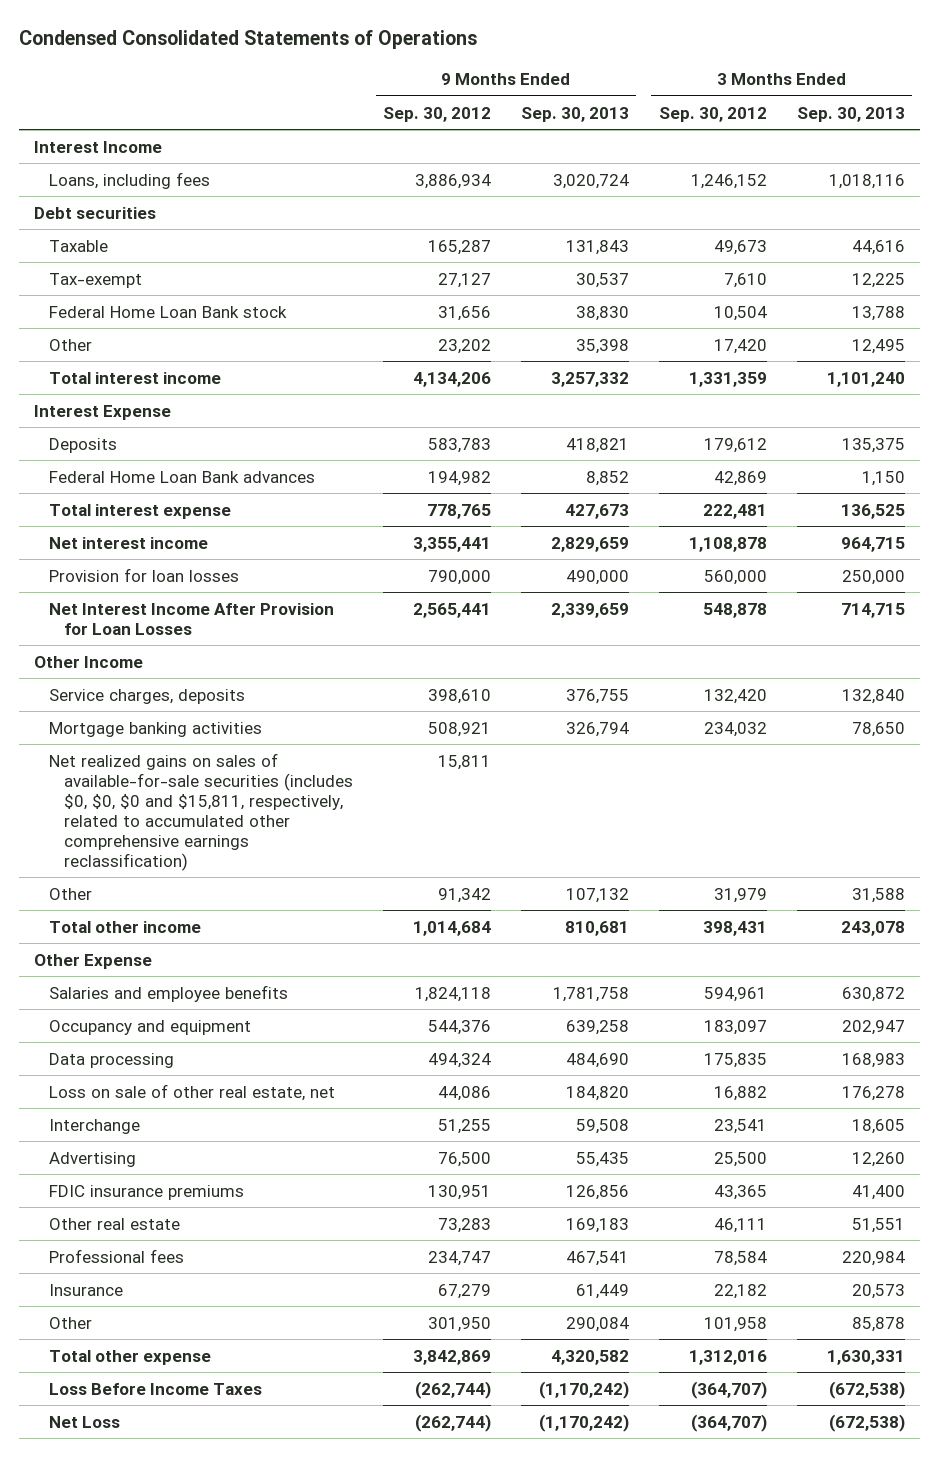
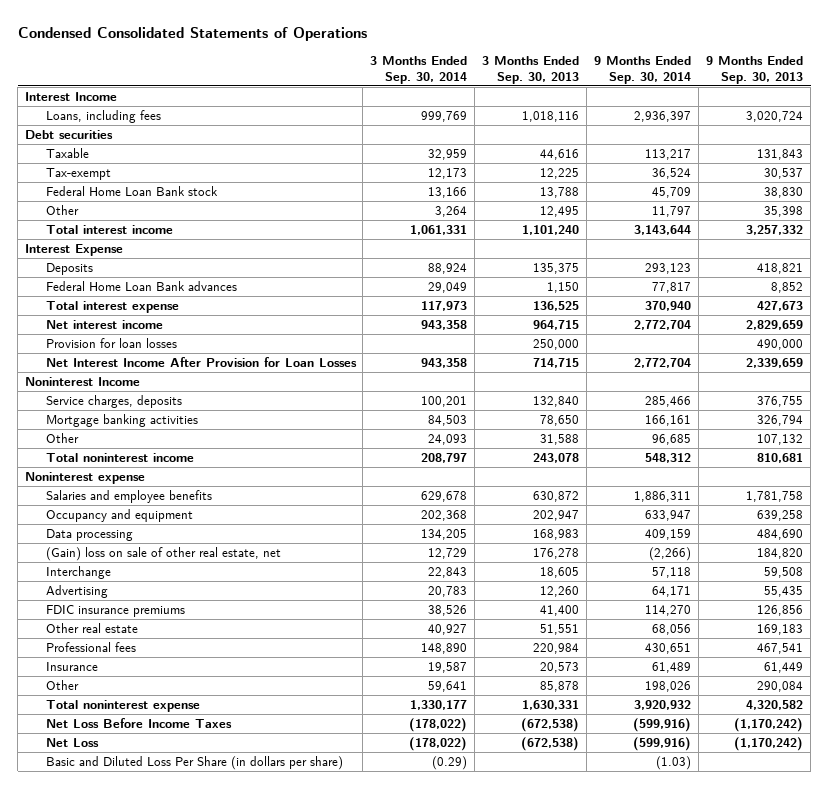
[383,106,492,122] Sep. 30, 2012 -> none
[658,106,767,122] Sep. 30, 2012 -> none
none -> [370,56,468,84] 3 Months Ended Sep. 30, 2014
none -> [594,56,692,84] 9 Months Ended Sep. 30, 2014
[33,655,143,668] Other Income -> [25,377,141,387] Noninterest Income
[48,752,354,871] Net realized gains on sales of available-for-sale securities (includes $0, $0, $0 and $15,811, respectively, related to accumulated other comprehensive earnings reclassification) -> none
[48,920,201,933] Total other income -> [45,453,194,463] Total noninterest income
[33,953,152,969] Other Expense -> [25,472,146,485] Noninterest expense
[48,1083,335,1101] Loss on sale of other real estate, net -> [45,547,281,562] (Gain) loss on sale of other real estate, net
[48,1349,211,1365] Total other expense -> [45,700,200,713] Total noninterest expense
[48,1382,262,1395] Loss Before Income Taxes -> [45,718,232,729] Net Loss Before Income Taxes
none -> [45,756,343,771] Basic and Diluted Loss Per Share (in dollars per share)

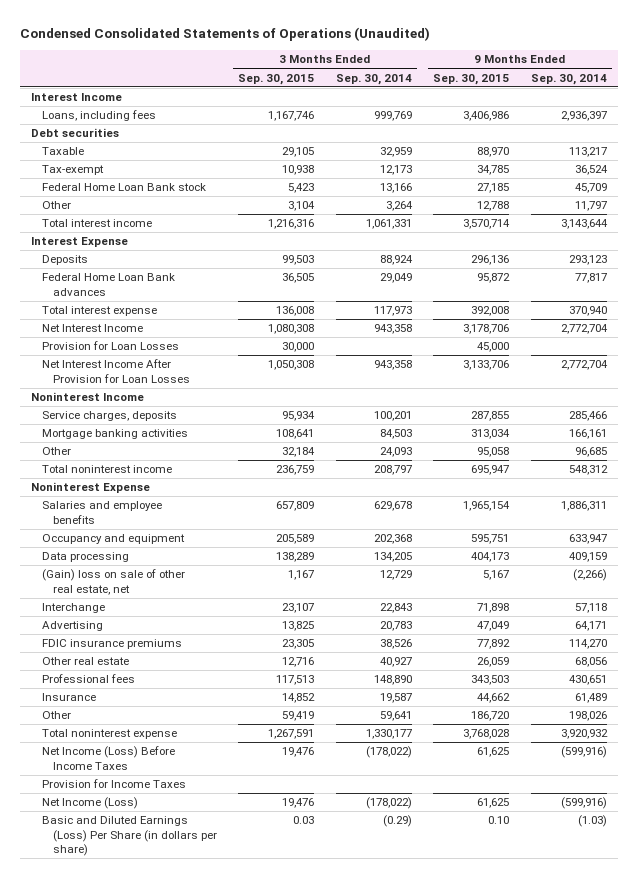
[17,27,367,42] Condensed Consolidated Statements of Operations -> [19,27,430,42] Condensed Consolidated Statements of Operations (Unaudited)
[482,56,580,84] 3 Months Ended Sep. 30, 2013 -> none
[706,56,804,84] 9 Months Ended Sep. 30, 2013 -> none
none -> [238,73,315,85] Sep. 30, 2015
none -> [433,73,510,85] Sep. 30, 2015
[45,320,163,330] Net interest income -> [41,324,143,333] Net Interest Income
[45,338,177,349] Provision for loan losses -> [41,341,179,351] Provision for Loan Losses
[25,472,146,485] Noninterest expense -> [30,482,150,494] Noninterest Expense
[45,718,232,729] Net Loss Before Income Taxes -> [41,746,175,770] Net Income (Loss) Before Income Taxes
none -> [41,779,186,789] Provision for Income Taxes
[45,738,99,748] Net Loss -> [41,797,138,810] Net Income (Loss)
[45,756,343,771] Basic and Diluted Loss Per Share (in dollars per share) -> [41,816,217,857] Basic and Diluted Earnings (Loss) Per Share (in dollars per share)

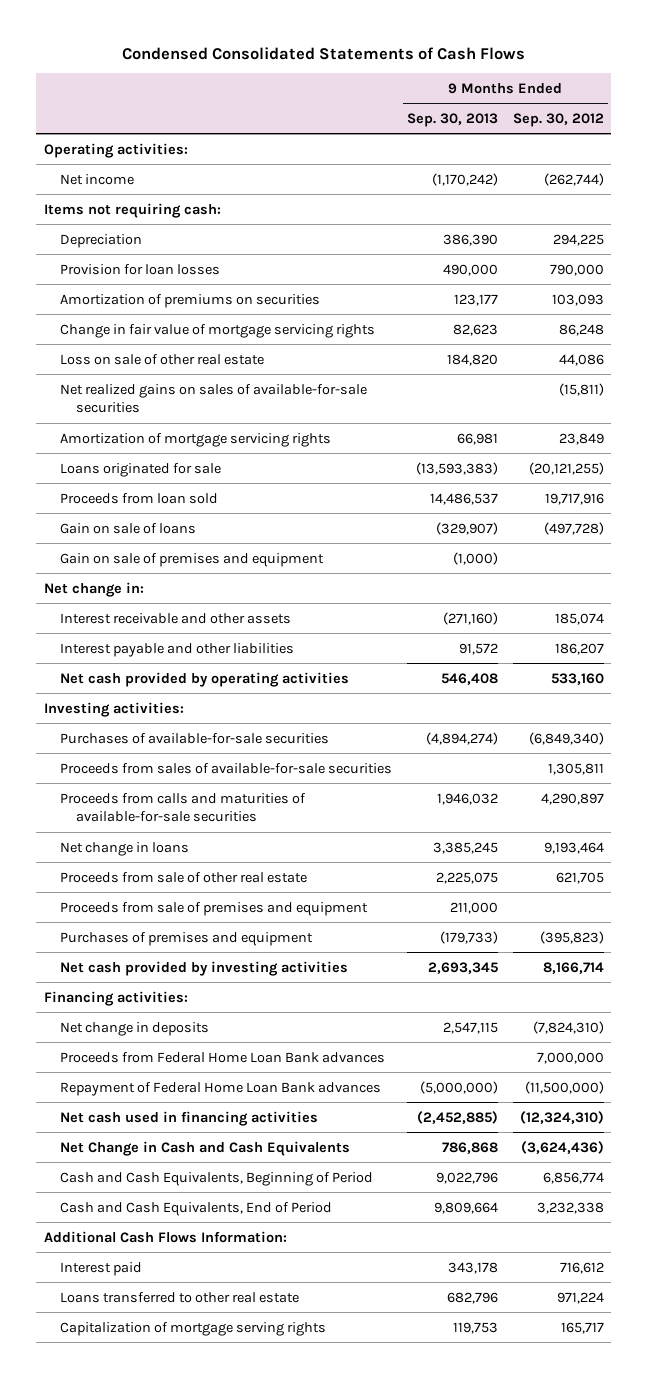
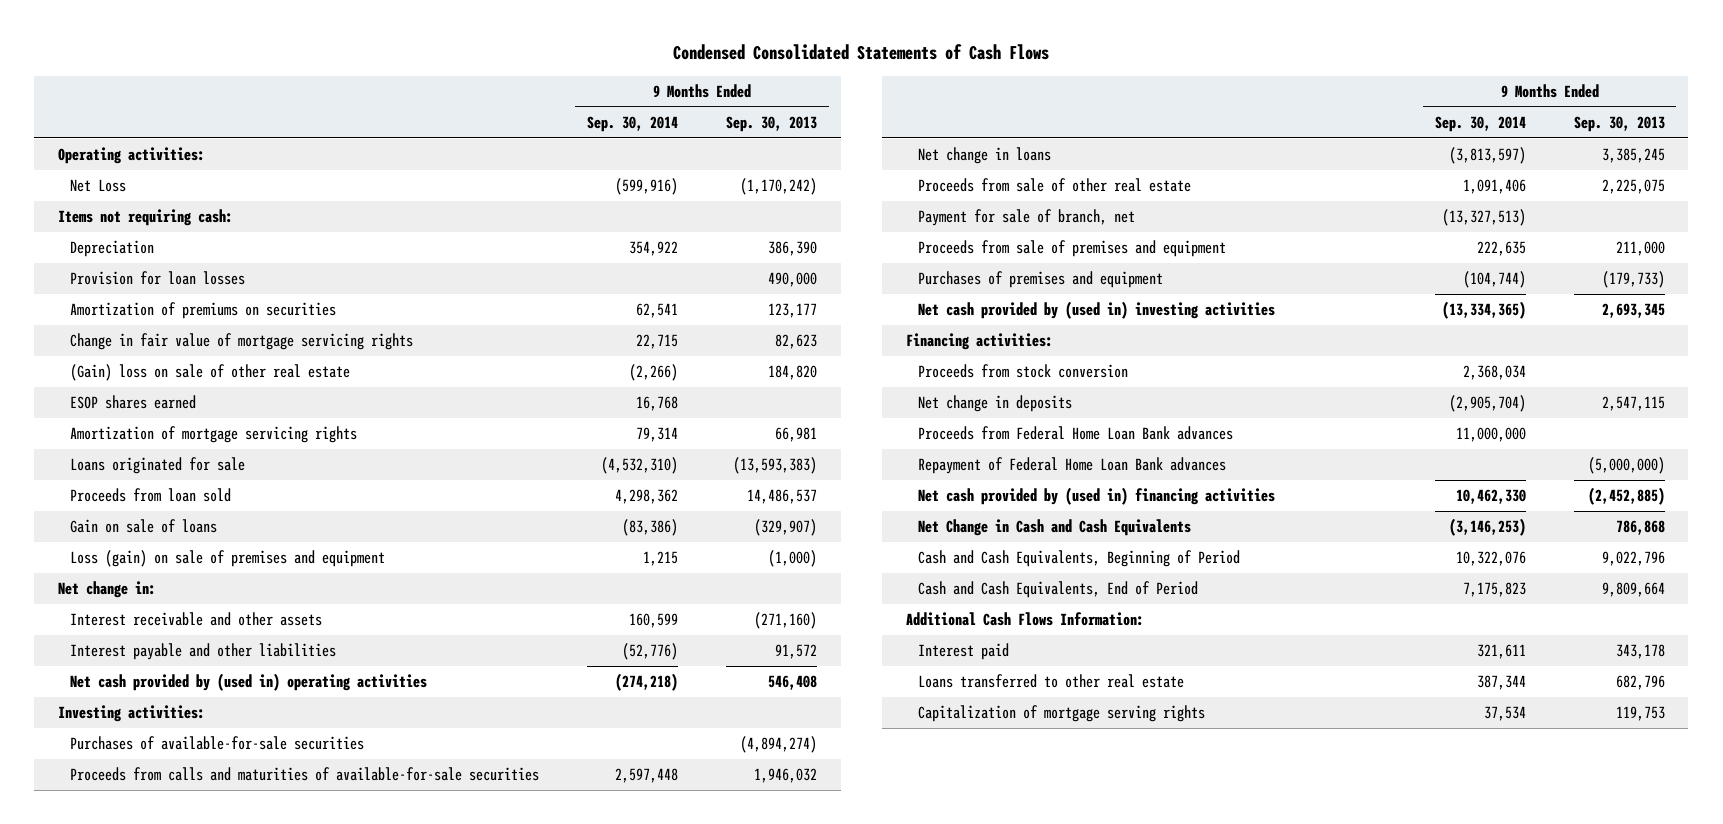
[512,112,604,127] Sep. 30, 2012 -> none
none -> [587,116,679,133] Sep. 30, 2014
[60,173,135,185] Net income -> [70,179,127,193] Net Loss
[60,383,368,414] Net realized gains on sales of available-for-sale securities -> none
[60,353,265,365] Loss on sale of other real estate -> [70,364,351,382] (Gain) loss on sale of other real estate
none -> [70,395,197,410] ESOP shares earned
[60,552,325,567] Gain on sale of premises and equipment -> [70,550,386,568] Loss (gain) on sale of premises and equipment
[60,671,350,687] Net cash provided by operating activities -> [70,673,428,692] Net cash provided by (used in) operating activities
[60,762,393,774] Proceeds from sales of available-for-sale securities -> none
none -> [917,209,1135,227] Payment for sale of branch, net
[60,960,349,976] Net cash provided by investing activities -> [917,301,1275,320] Net cash provided by (used in) investing activities
none -> [917,364,1128,379] Proceeds from stock conversion
[60,1110,319,1126] Net cash used in financing activities -> [917,487,1275,506] Net cash provided by (used in) financing activities

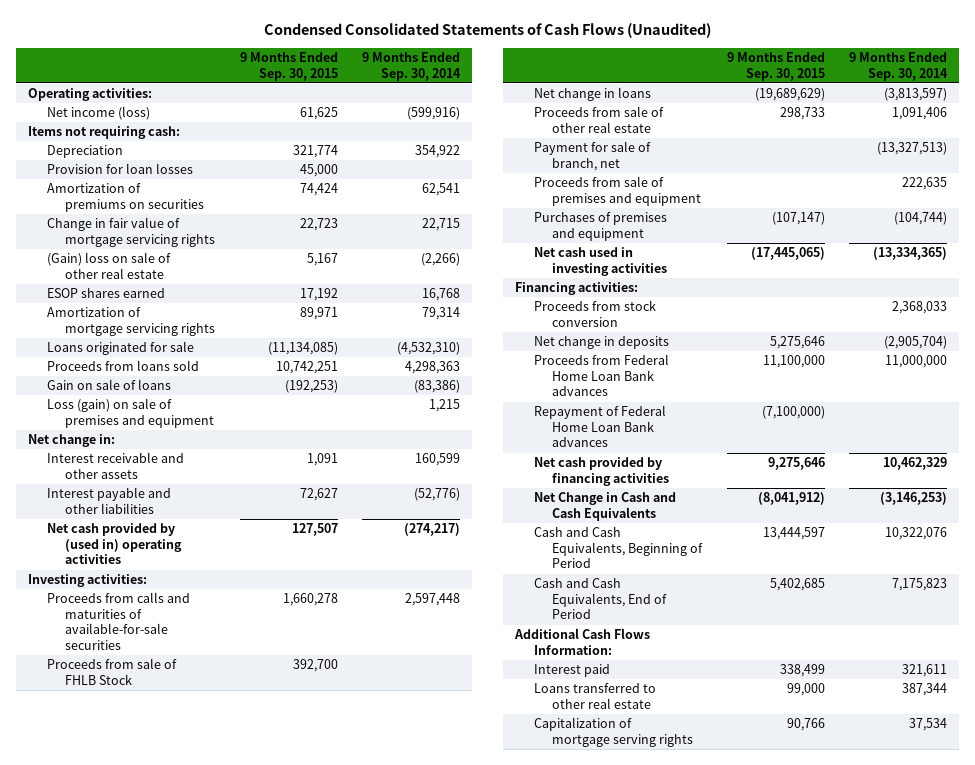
[673,44,1050,61] Condensed Consolidated Statements of Cash Flows -> [263,23,711,39] Condensed Consolidated Statements of Cash Flows (Unaudited)
[726,116,818,133] Sep. 30, 2013 -> none
none -> [239,52,338,81] 9 Months Ended Sep. 30, 2015
[70,179,127,193] Net Loss -> [46,106,150,121] Net income (loss)
[70,488,232,503] Proceeds from loan sold -> [46,360,199,372] Proceeds from loans sold
[615,489,679,505] 4,298,362 -> [404,361,460,375] 4,298,363
[615,673,679,692] (274,218) -> [403,523,460,537] (274,217)
[70,736,365,751] Purchases of available-for-sale securities -> none
none -> [46,658,177,685] Proceeds from sale of FHLB Stock
[917,301,1275,320] Net cash provided by (used in) investing activities -> [533,247,668,276] Net cash used in investing activities
[1462,365,1526,381] 2,368,034 -> [892,301,948,315] 2,368,033
[917,487,1275,506] Net cash provided by (used in) financing activities -> [533,457,670,486] Net cash provided by financing activities
[1455,489,1526,505] 10,462,330 -> [883,457,948,471] 10,462,329

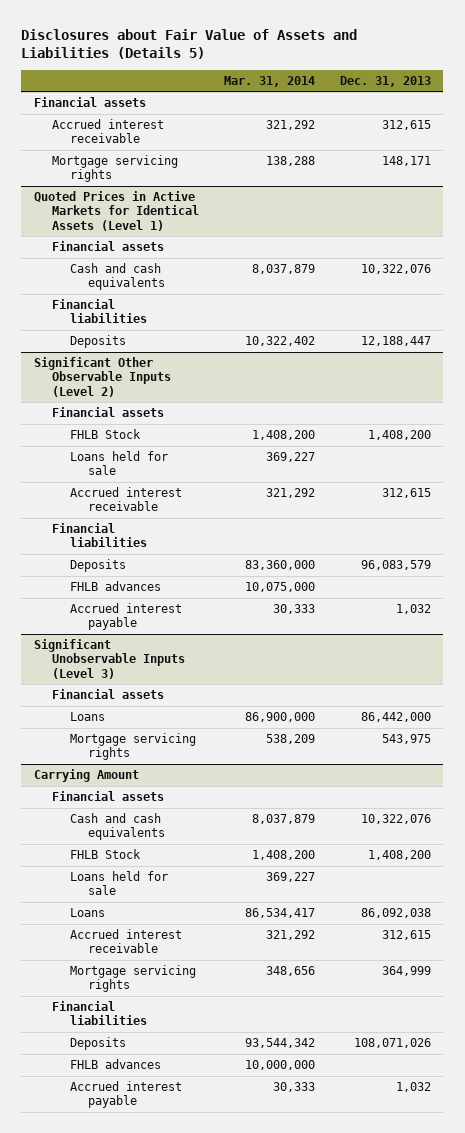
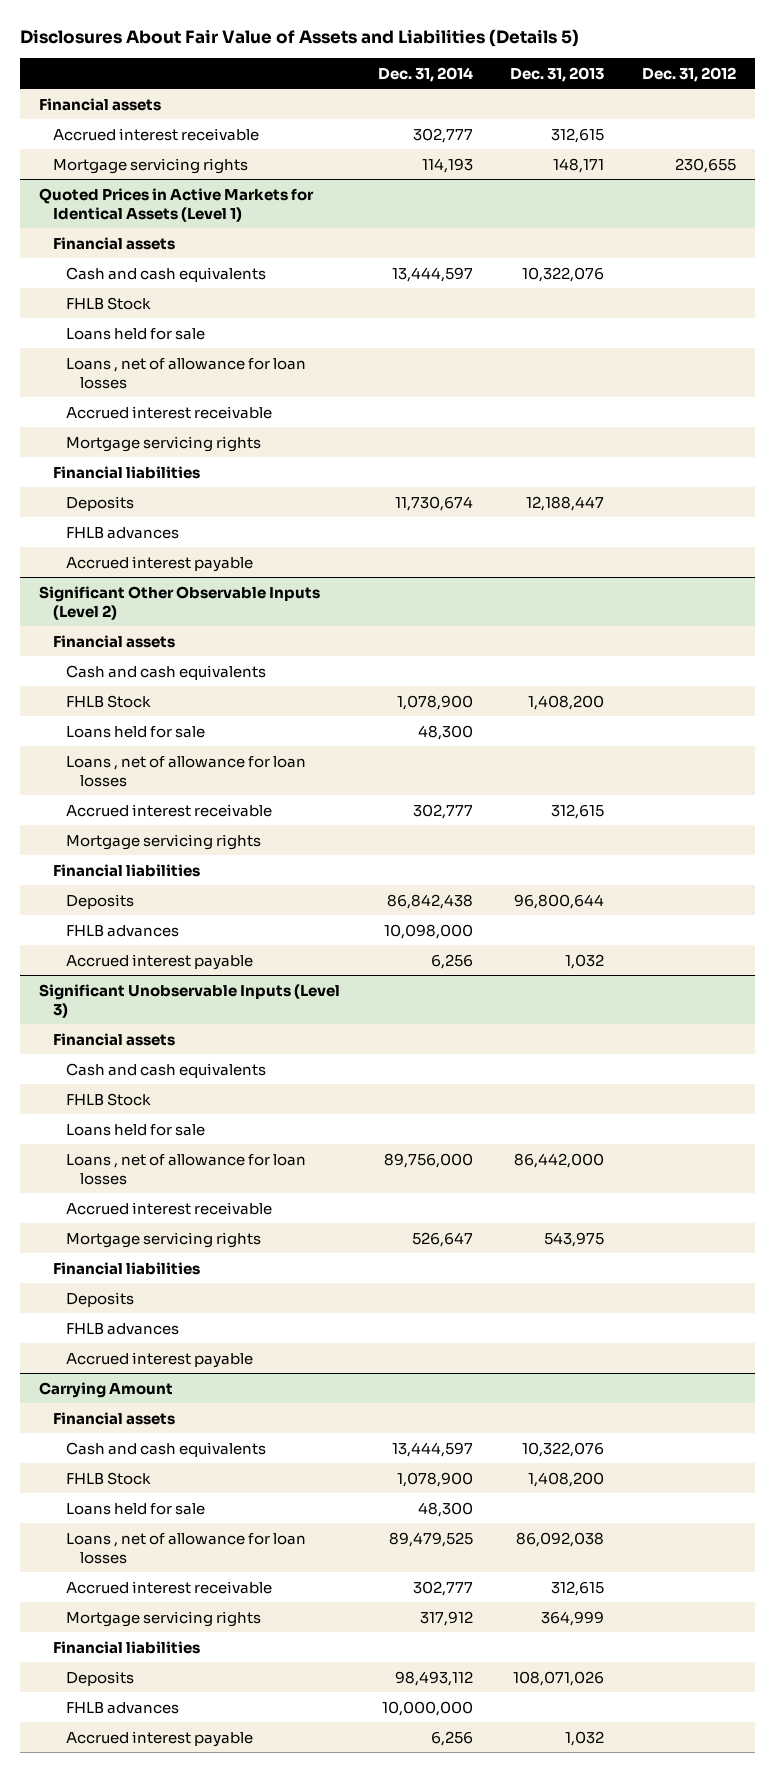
[21,28,358,59] Disclosures about Fair Value of Assets and Liabilities (Details 5) -> [20,29,580,48] Disclosures About Fair Value of Assets and Liabilities (Details 5)
[223,75,315,87] Mar. 31, 2014 -> none
none -> [377,66,473,82] Dec. 31, 2014
none -> [641,66,736,82] Dec. 31, 2012
none -> [66,296,152,310] FHLB Stock
none -> [66,327,206,340] Loans held for sale
none -> [66,357,307,389] Loans , net of allowance for loan losses
none -> [66,405,273,419] Accrued interest receivable
none -> [66,435,262,452] Mortgage servicing rights
none -> [66,526,180,539] FHLB advances
none -> [66,555,254,572] Accrued interest payable
none -> [66,664,267,680] Cash and cash equivalents
none -> [66,755,307,787] Loans , net of allowance for loan losses
none -> [66,833,262,850] Mortgage servicing rights
[360,560,431,571] 96,083,579 -> [514,893,605,909] 96,800,644
none -> [66,1062,267,1078] Cash and cash equivalents
none -> [66,1092,152,1106] FHLB Stock
none -> [66,1123,206,1136] Loans held for sale
[70,712,106,722] Loans -> [66,1153,307,1185] Loans , net of allowance for loan losses
none -> [66,1201,273,1215] Accrued interest receivable
none -> [52,1261,200,1275] Financial liabilities
none -> [66,1291,135,1307] Deposits
none -> [66,1322,180,1335] FHLB advances
none -> [66,1351,254,1368] Accrued interest payable
[70,908,106,918] Loans -> [66,1532,307,1564] Loans , net of allowance for loan losses

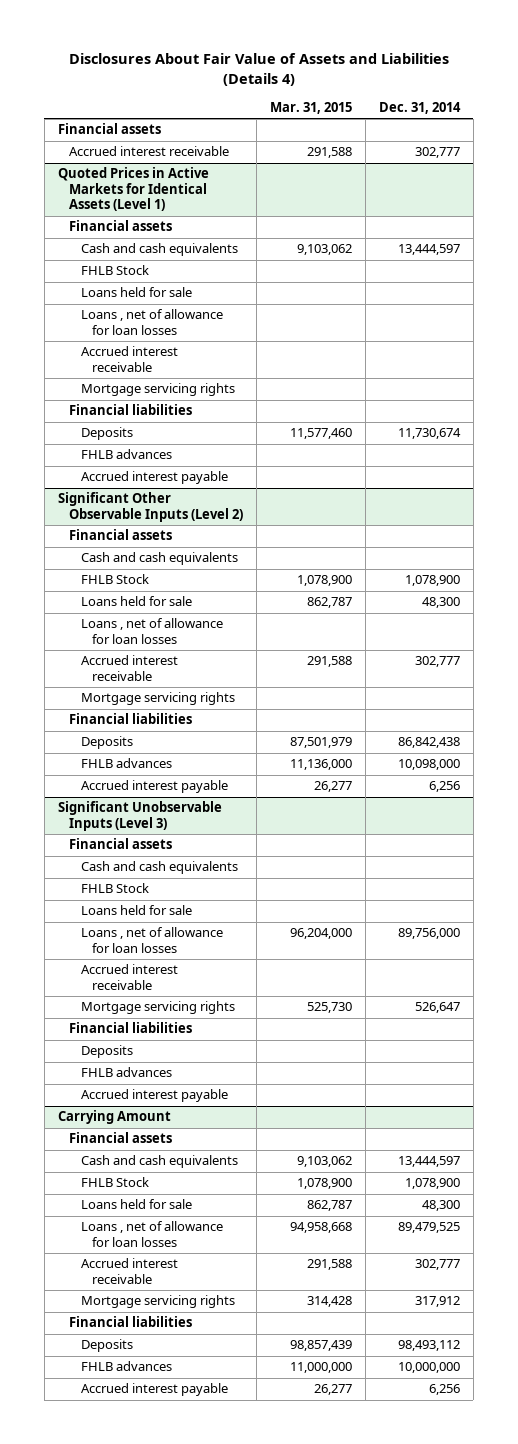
[20,29,580,48] Disclosures About Fair Value of Assets and Liabilities (Details 5) -> [68,53,449,86] Disclosures About Fair Value of Assets and Liabilities (Details 4)
[510,66,605,82] Dec. 31, 2013 -> none
[641,66,736,82] Dec. 31, 2012 -> none
none -> [270,102,353,115] Mar. 31, 2015
[52,157,248,174] Mortgage servicing rights -> none

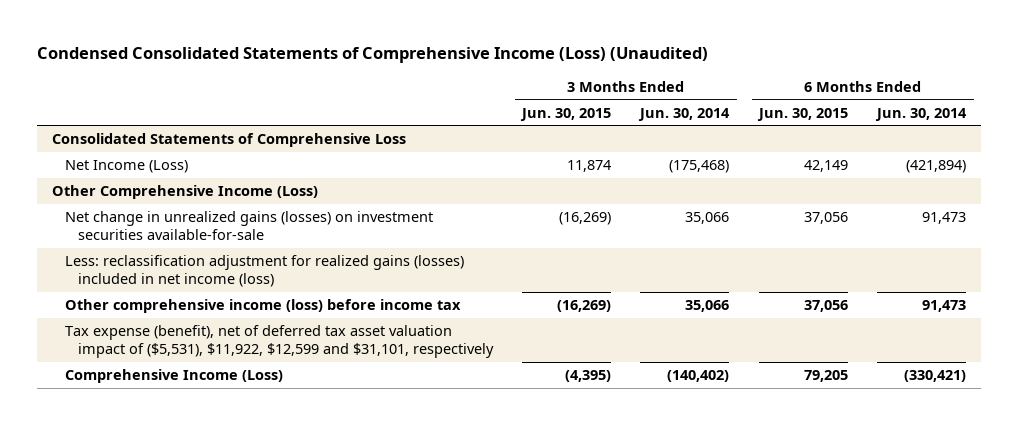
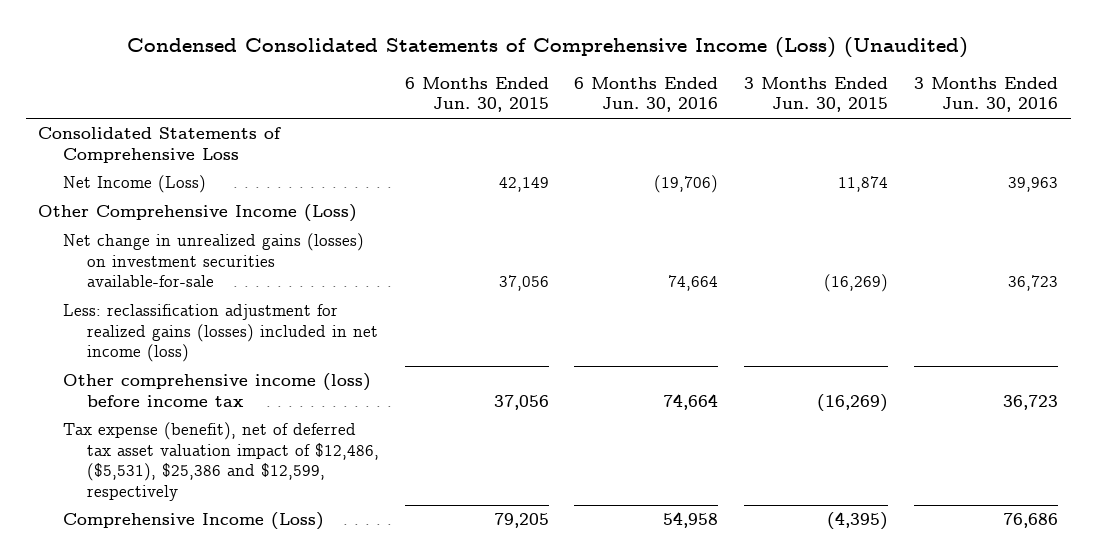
[638,107,731,121] Jun. 30, 2014 -> none
[875,107,968,121] Jun. 30, 2014 -> none
none -> [574,76,719,113] 6 Months Ended Jun. 30, 2016
none -> [913,76,1058,113] 3 Months Ended Jun. 30, 2016
[64,325,494,358] Tax expense (benefit), net of deferred tax asset valuation impact of ($5,531), $11,922, $12,599 and $31,101, respectively -> [62,422,379,501] Tax expense (benefit), net of deferred tax asset valuation impact of $12,486, ($5,531), $25,386 and $12,599, respectively

